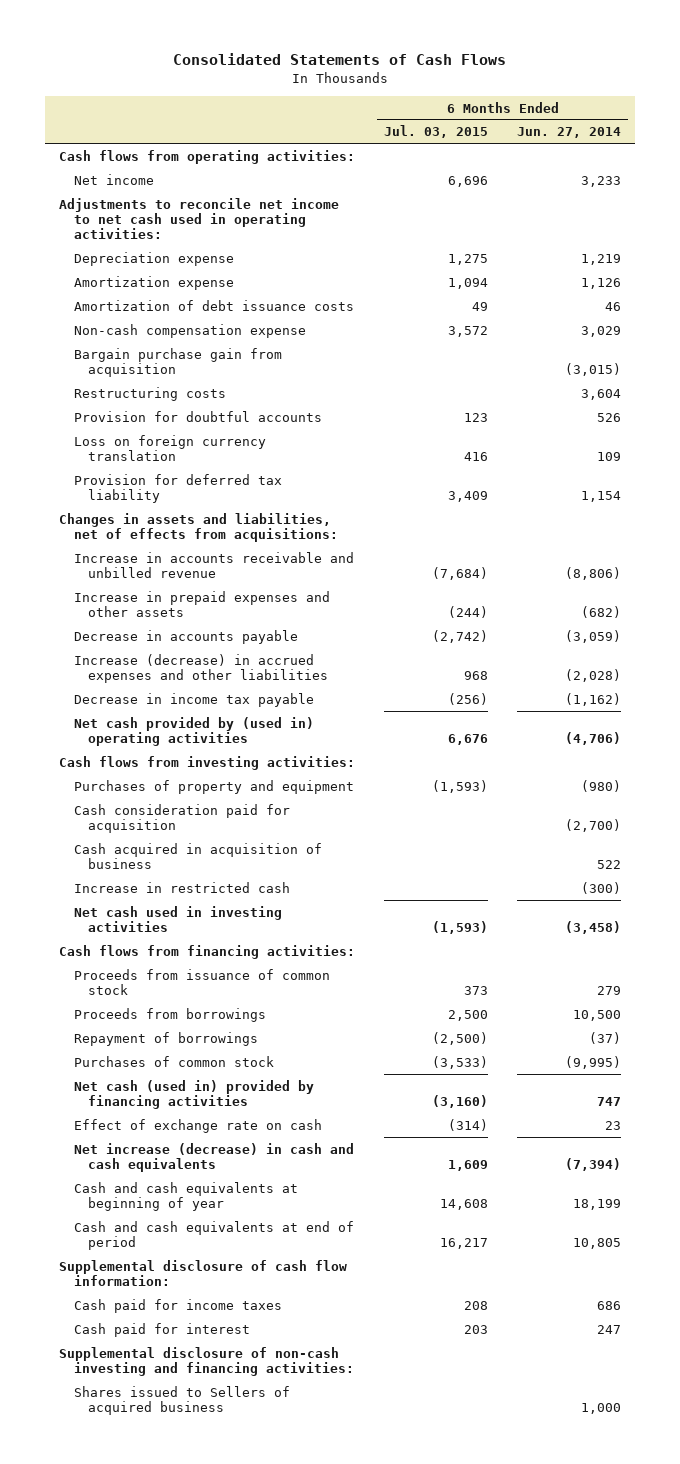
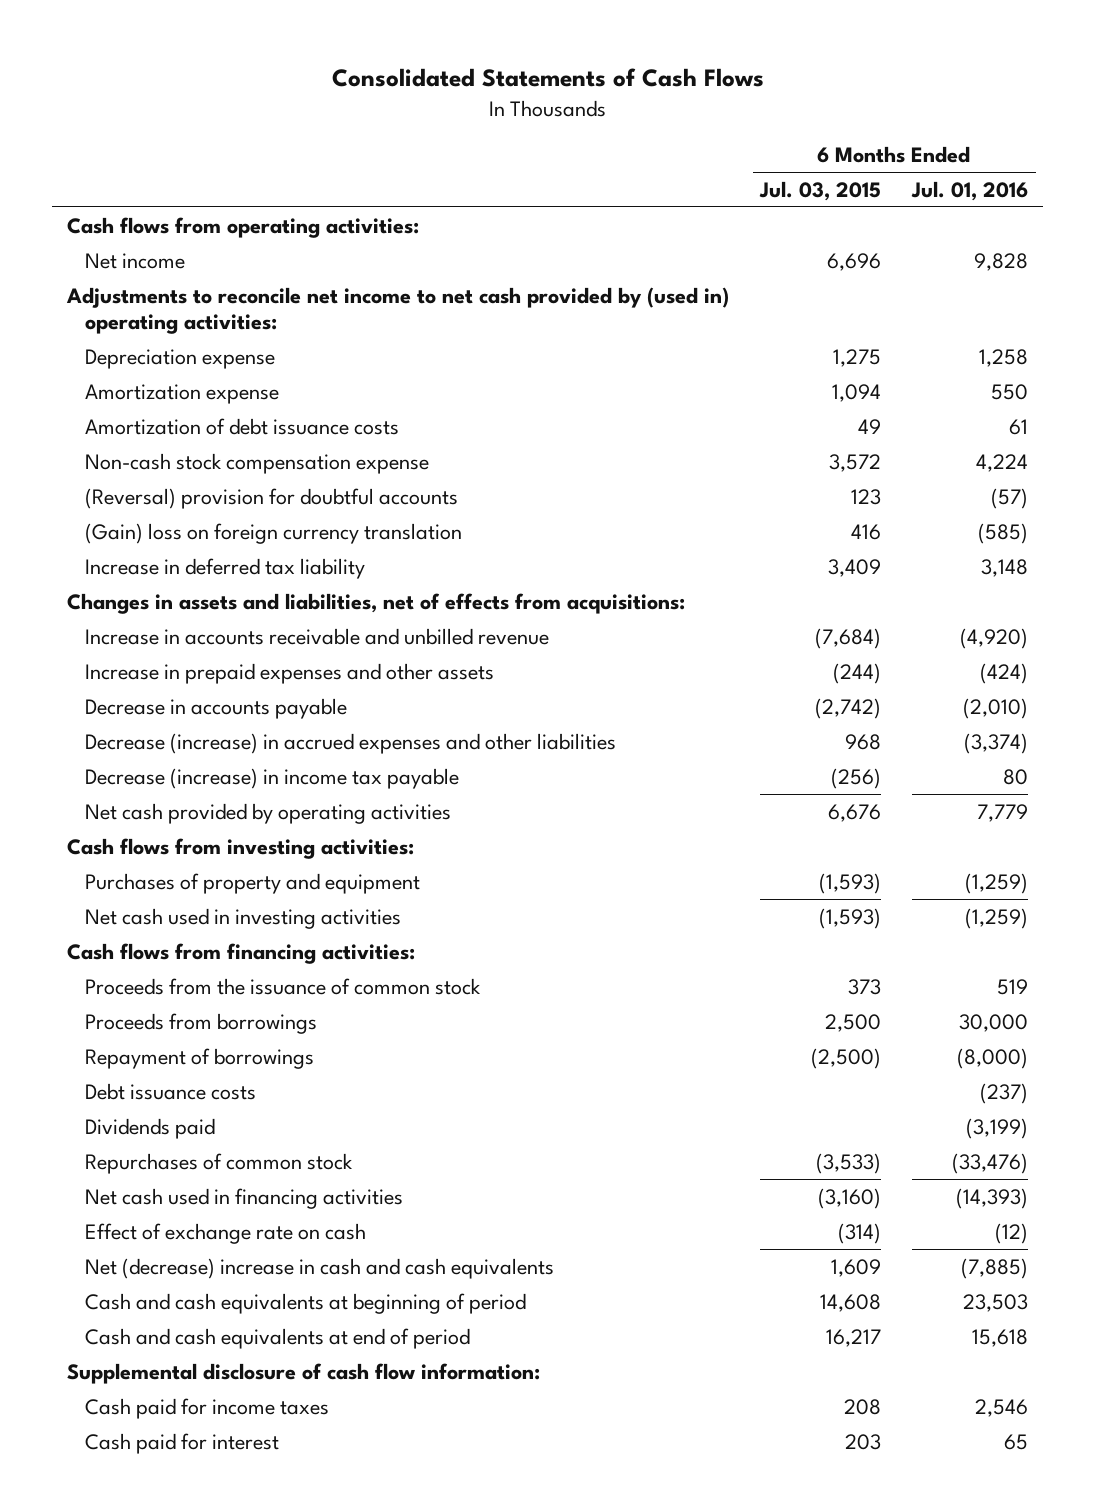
[517,127,622,139] Jun. 27, 2014 -> none
none -> [910,180,1028,201] Jul. 01, 2016
[59,197,340,239] Adjustments to reconcile net income to net cash used in operating activities: -> [66,286,730,334] Adjustments to reconcile net income to net cash provided by (used in) operating activities:
[73,347,282,377] Bargain purchase gain from acquisition -> none
[73,386,226,401] Restructuring costs -> none
[73,323,306,338] Non-cash compensation expense -> [85,452,430,474] Non-cash stock compensation expense
[73,410,322,422] Provision for doubtful accounts -> [85,487,459,509] (Reversal) provision for doubtful accounts
[73,434,266,461] Loss on foreign currency translation -> [85,522,463,544] (Gain) loss on foreign currency translation
[73,473,282,503] Provision for deferred tax liability -> [85,557,366,579] Increase in deferred tax liability
[73,653,328,683] Increase (decrease) in accrued expenses and other liabilities -> [85,732,617,754] Decrease (increase) in accrued expenses and other liabilities
[73,692,314,707] Decrease in income tax payable -> [85,767,460,789] Decrease (increase) in income tax payable
[73,716,314,746] Net cash provided by (used in) operating activities -> [85,802,452,824] Net cash provided by operating activities
[73,803,290,833] Cash consideration paid for acquisition -> none
[73,842,322,869] Cash acquired in acquisition of business -> none
[73,881,290,893] Increase in restricted cash -> none
[73,968,330,995] Proceeds from issuance of common stock -> [85,977,482,995] Proceeds from the issuance of common stock
none -> [85,1082,257,1100] Debt issuance costs
none -> [85,1117,216,1139] Dividends paid
[73,1055,274,1067] Purchases of common stock -> [85,1152,354,1174] Repurchases of common stock
[73,1079,314,1109] Net cash (used in) provided by financing activities -> [85,1187,404,1209] Net cash used in financing activities
[73,1142,354,1172] Net increase (decrease) in cash and cash equivalents -> [85,1257,555,1279] Net (decrease) increase in cash and cash equivalents
[73,1181,298,1211] Cash and cash equivalents at beginning of year -> [85,1292,527,1314] Cash and cash equivalents at beginning of period
[59,1346,354,1376] Supplemental disclosure of non-cash investing and financing activities: -> none
[73,1385,290,1415] Shares issued to Sellers of acquired business -> none

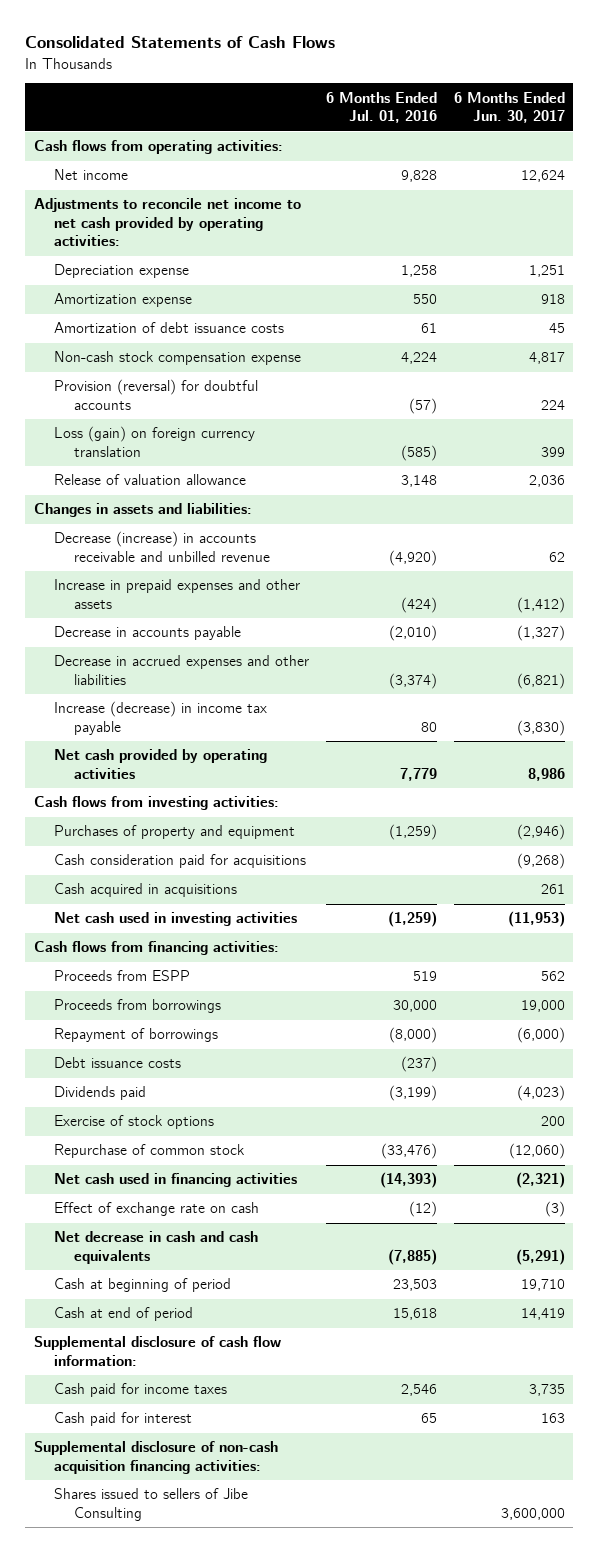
[759,180,882,201] Jul. 03, 2015 -> none
none -> [453,91,565,124] 6 Months Ended Jun. 30, 2017
[66,286,730,334] Adjustments to reconcile net income to net cash provided by (used in) operating activities: -> [33,198,301,247] Adjustments to reconcile net income to net cash provided by operating activities:
[85,487,459,509] (Reversal) provision for doubtful accounts -> [53,379,258,410] Provision (reversal) for doubtful accounts
[85,522,463,544] (Gain) loss on foreign currency translation -> [53,426,255,457] Loss (gain) on foreign currency translation
[85,557,366,579] Increase in deferred tax liability -> [53,474,246,486] Release of valuation allowance
[67,592,686,614] Changes in assets and liabilities, net of effects from acquisitions: -> [33,503,252,518] Changes in assets and liabilities:
[85,627,550,645] Increase in accounts receivable and unbilled revenue -> [53,531,271,562] Decrease (increase) in accounts receivable and unbilled revenue
[85,732,617,754] Decrease (increase) in accrued expenses and other liabilities -> [53,655,309,685] Decrease in accrued expenses and other liabilities
[85,767,460,789] Decrease (increase) in income tax payable -> [53,701,267,735] Increase (decrease) in income tax payable
none -> [53,854,306,869] Cash consideration paid for acquisitions
none -> [53,883,237,898] Cash acquired in acquisitions
[85,977,482,995] Proceeds from the issuance of common stock -> [53,970,190,982] Proceeds from ESPP
none -> [53,1115,214,1130] Exercise of stock options
[85,1152,354,1174] Repurchases of common stock -> [53,1144,245,1159] Repurchase of common stock
[85,1257,555,1279] Net (decrease) increase in cash and cash equivalents -> [53,1231,258,1264] Net decrease in cash and cash equivalents
[85,1292,527,1314] Cash and cash equivalents at beginning of period -> [53,1278,231,1293] Cash at beginning of period
[85,1327,471,1349] Cash and cash equivalents at end of period -> [53,1307,193,1322] Cash at end of period
none -> [33,1441,278,1474] Supplemental disclosure of non-cash acquisition financing activities:
none -> [53,1488,248,1521] Shares issued to sellers of Jibe Consulting

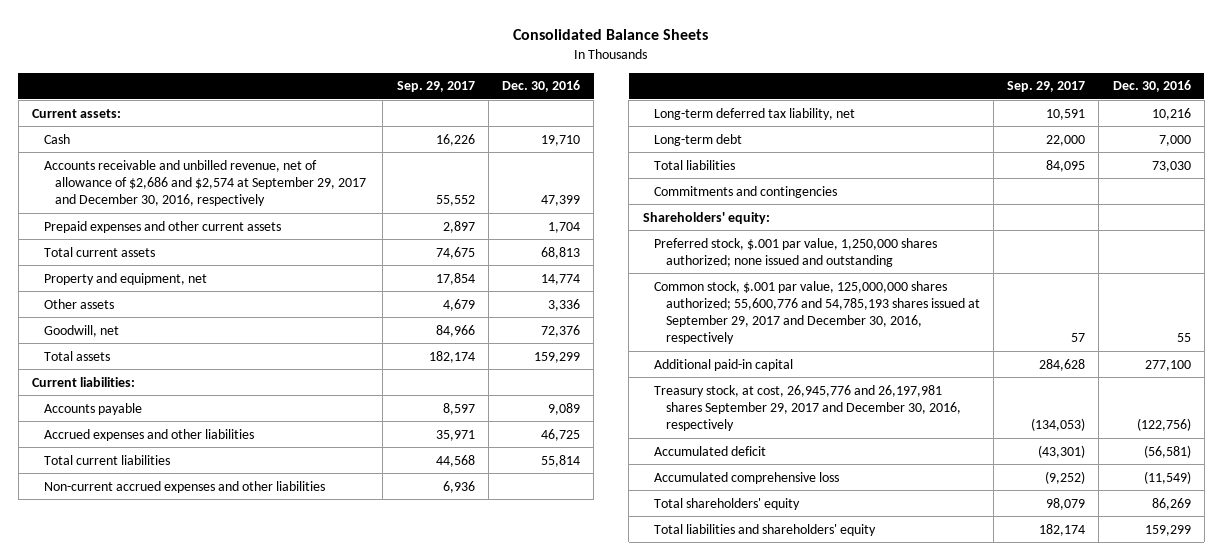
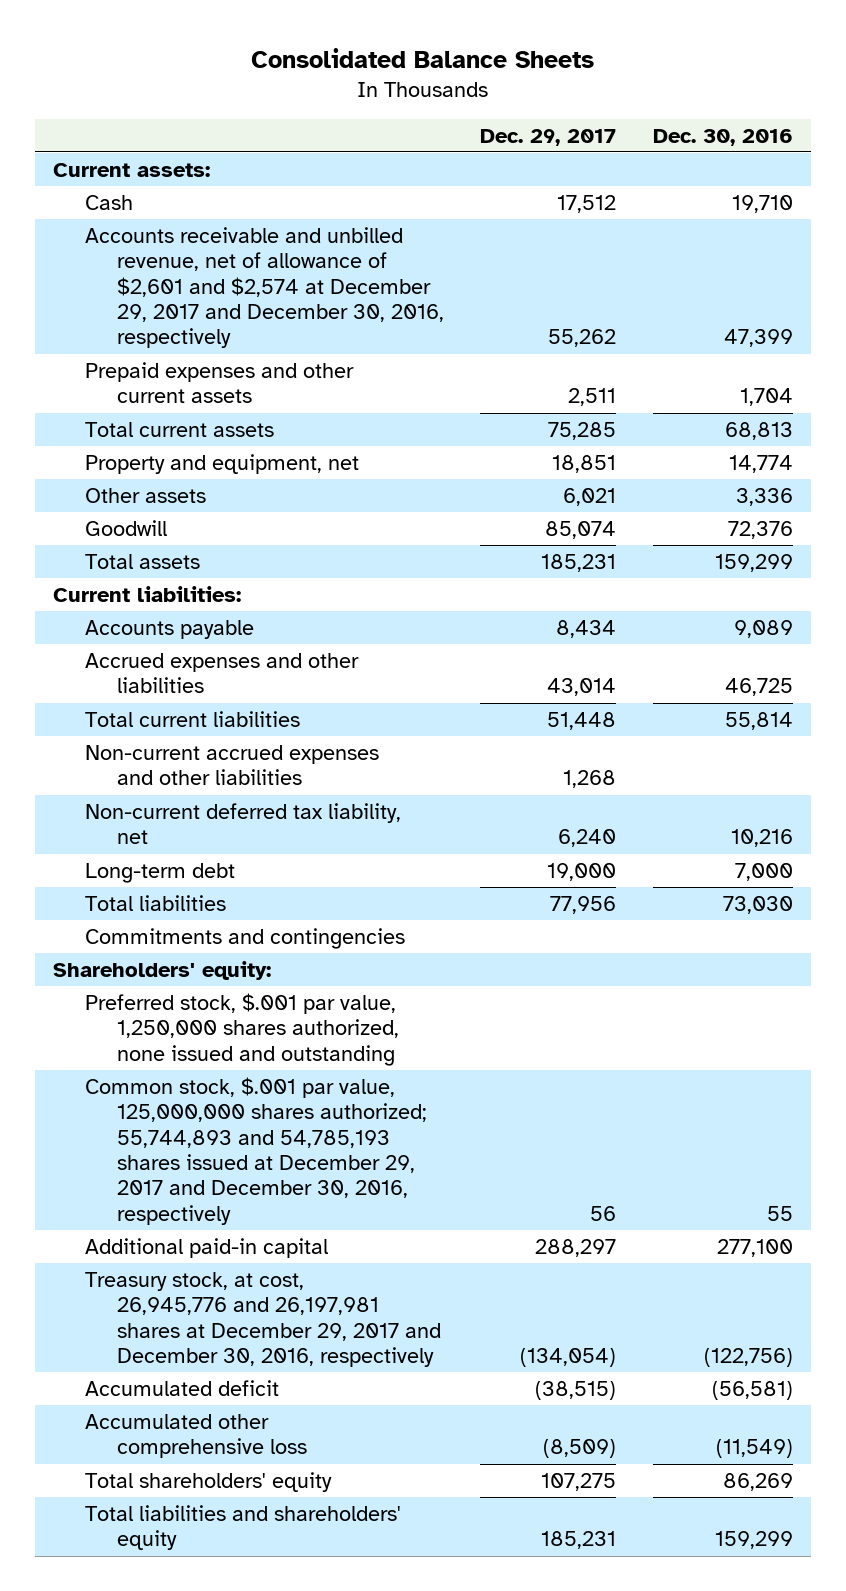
[396,81,475,93] Sep. 29, 2017 -> none
none -> [480,128,617,146] Dec. 29, 2017
[43,159,367,207] Accounts receivable and unbilled revenue, net of allowance of $2,686 and $2,574 at September 29, 2017 and December 30, 2016, respectively -> [85,226,445,349] Accounts receivable and unbilled revenue, net of allowance of $2,601 and $2,574 at December 29, 2017 and December 30, 2016, respectively
[43,324,119,337] Goodwill, net -> [85,519,168,536] Goodwill
[654,107,856,120] Long-term deferred tax liability, net -> [85,802,402,845] Non-current deferred tax liability, net
[654,237,938,267] Preferred stock, $.001 par value, 1,250,000 shares authorized; none issued and outstanding -> [85,992,400,1066] Preferred stock, $.001 par value, 1,250,000 shares authorized, none issued and outstanding
[654,280,980,345] Common stock, $.001 par value, 125,000,000 shares authorized; 55,600,776 and 54,785,193 shares issued at September 29, 2017 and December 30, 2016, respectively -> [85,1076,428,1225] Common stock, $.001 par value, 125,000,000 shares authorized; 55,744,893 and 54,785,193 shares issued at December 29, 2017 and December 30, 2016, respectively
[654,384,961,432] Treasury stock, at cost, 26,945,776 and 26,197,981 shares September 29, 2017 and December 30, 2016, respectively -> [85,1271,442,1367] Treasury stock, at cost, 26,945,776 and 26,197,981 shares at December 29, 2017 and December 30, 2016, respectively
[654,471,840,484] Accumulated comprehensive loss -> [85,1413,308,1459] Accumulated other comprehensive loss

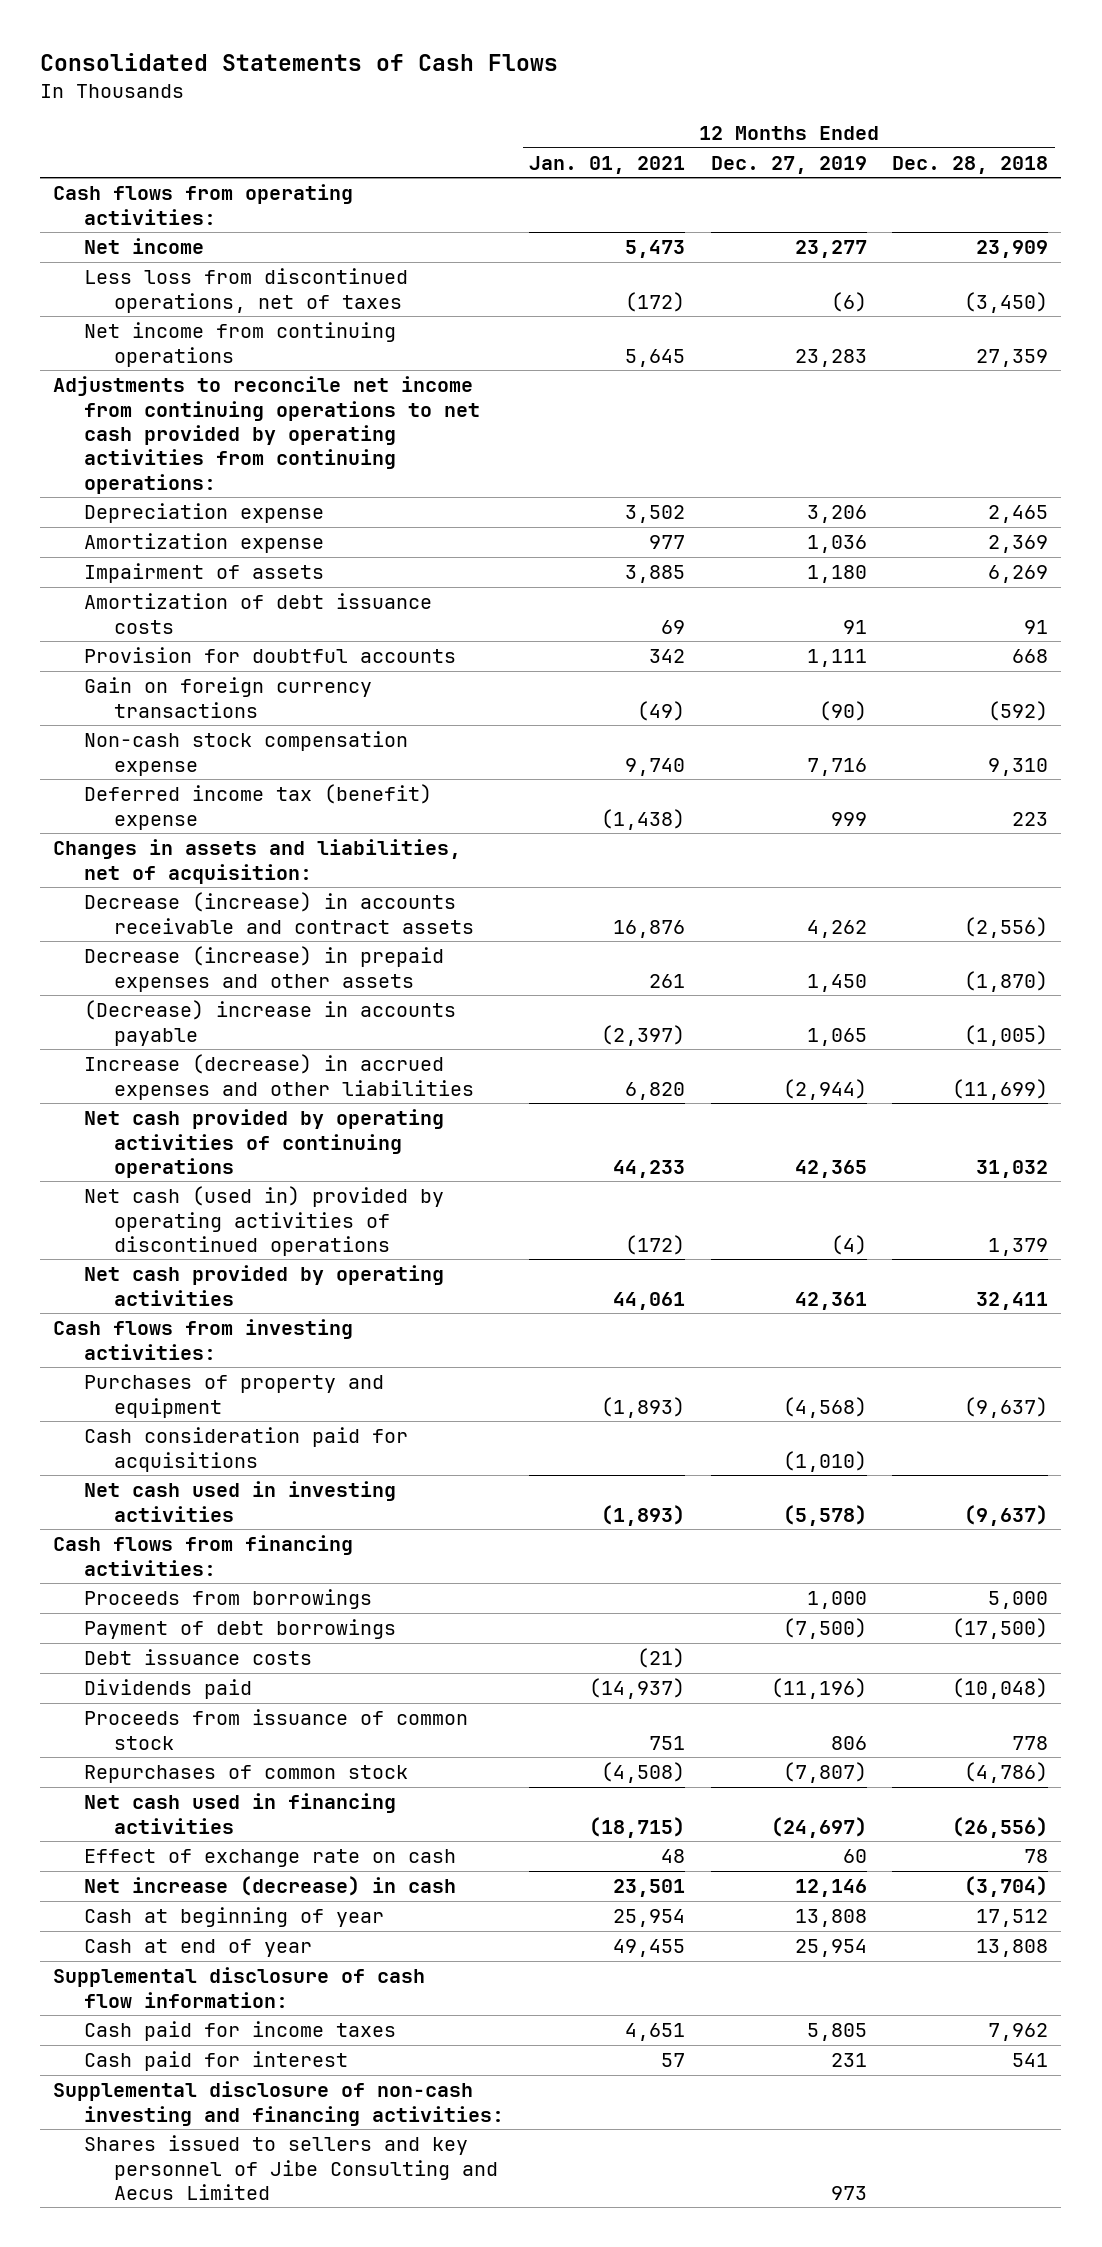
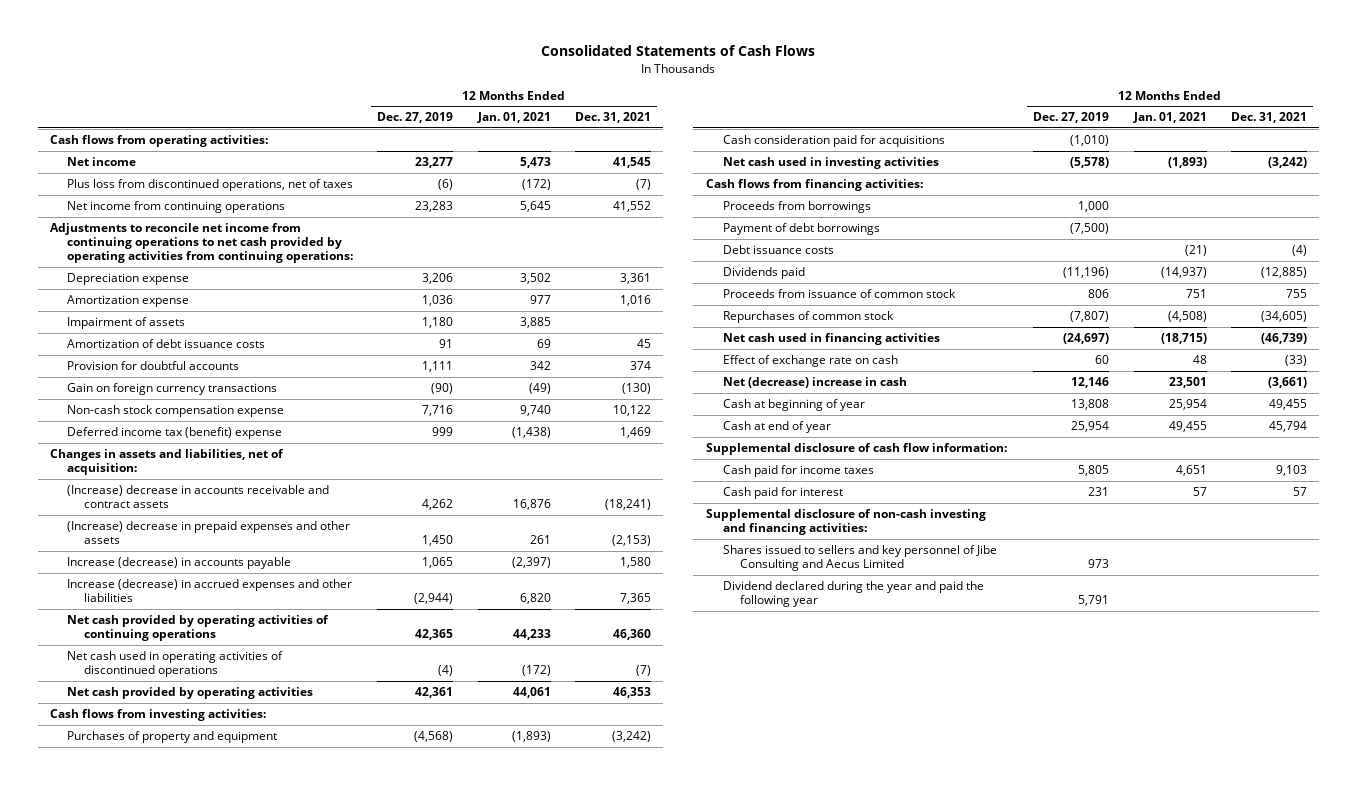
[892,155,1049,174] Dec. 28, 2018 -> none
none -> [575,112,652,124] Dec. 31, 2021
[83,268,408,313] Less loss from discontinued operations, net of taxes -> [66,179,353,192] Plus loss from discontinued operations, net of taxes
[83,892,475,934] Decrease (increase) in accounts receivable and contract assets -> [66,485,329,509] (Increase) decrease in accounts receivable and contract assets
[83,946,444,992] Decrease (increase) in prepaid expenses and other assets -> [66,521,350,545] (Increase) decrease in prepaid expenses and other assets
[83,1000,456,1046] (Decrease) increase in accounts payable -> [66,557,291,570] Increase (decrease) in accounts payable
[83,1186,444,1256] Net cash (used in) provided by operating activities of discontinued operations -> [66,651,283,678] Net cash used in operating activities of discontinued operations
[83,1876,456,1897] Net increase (decrease) in cash -> [722,377,907,389] Net (decrease) increase in cash
none -> [722,581,984,608] Dividend declared during the year and paid the following year

